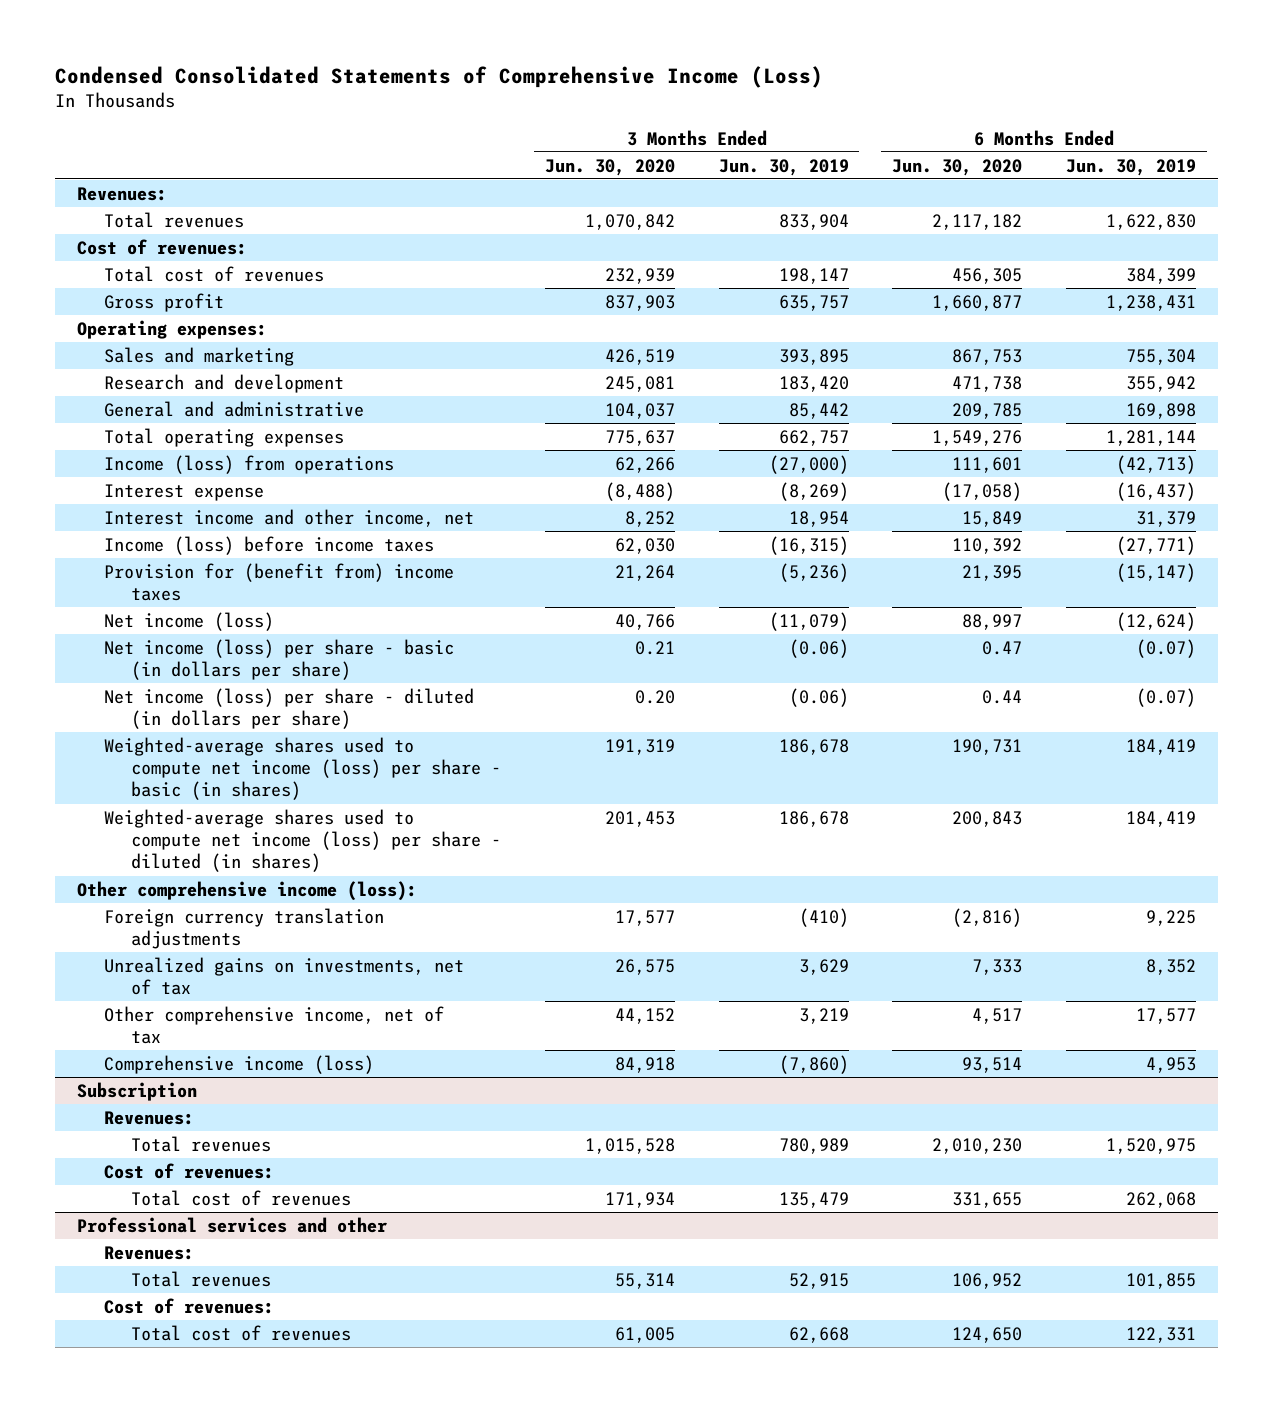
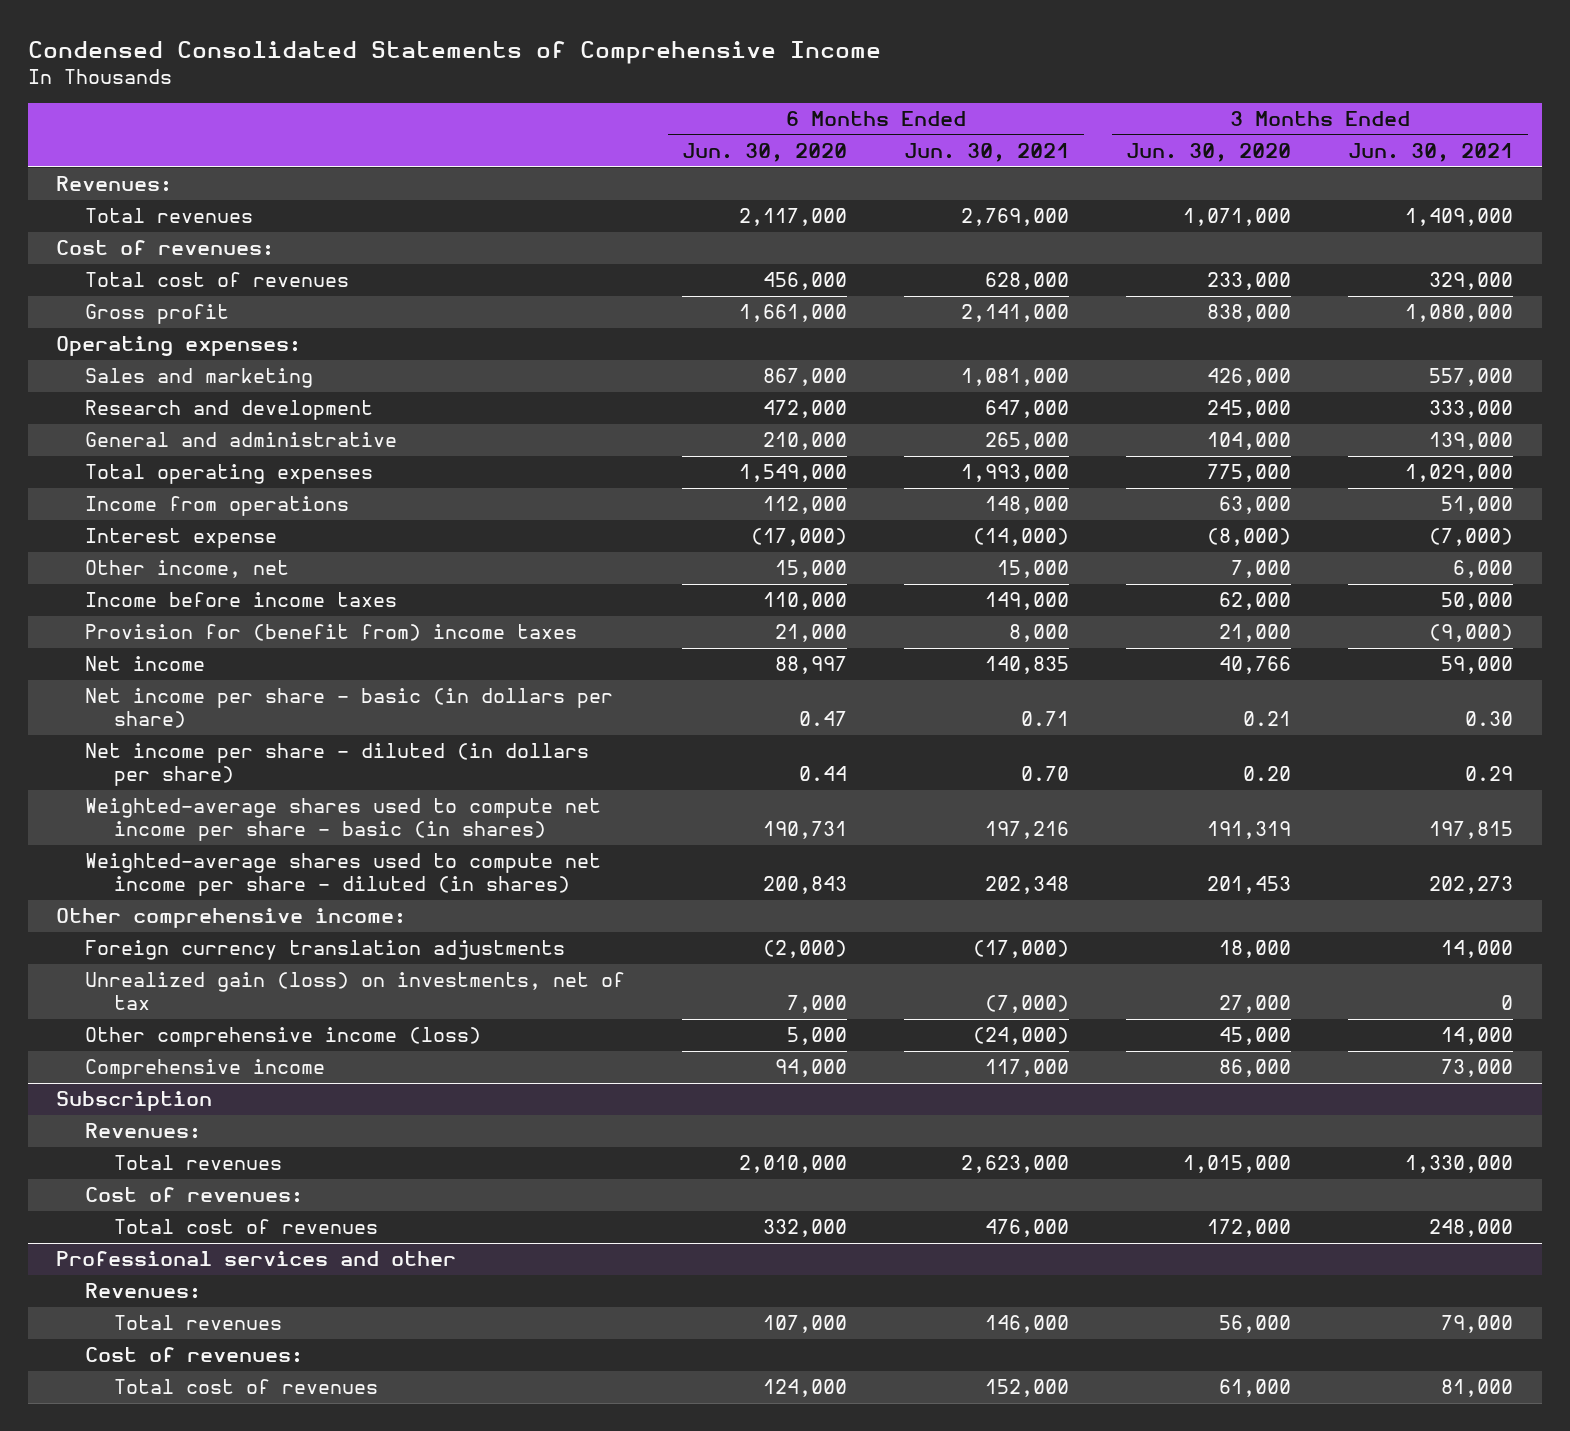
[54,65,823,88] Condensed Consolidated Statements of Comprehensive Income (Loss) -> [27,40,881,64] Condensed Consolidated Statements of Comprehensive Income
[718,158,849,176] Jun. 30, 2019 -> none
[1065,158,1196,176] Jun. 30, 2019 -> none
none -> [904,143,1070,163] Jun. 30, 2021
none -> [1348,143,1514,163] Jun. 30, 2021
[584,213,675,230] 1,070,842 -> [1183,208,1292,227] 1,071,000
[932,213,1023,230] 2,117,182 -> [739,208,848,227] 2,117,000
[604,267,675,284] 232,939 -> [1207,272,1292,291] 233,000
[952,267,1023,284] 456,305 -> [763,272,848,291] 456,000
[604,294,675,311] 837,903 -> [1207,304,1292,323] 838,000
[932,294,1023,311] 1,660,877 -> [739,304,848,323] 1,661,000
[604,348,675,365] 426,519 -> [1207,368,1292,387] 426,000
[952,348,1023,365] 867,753 -> [763,368,848,387] 867,000
[604,375,675,392] 245,081 -> [1207,400,1292,419] 245,000
[952,375,1023,392] 471,738 -> [763,400,848,419] 472,000
[604,402,675,419] 104,037 -> [1207,432,1292,451] 104,000
[952,402,1023,419] 209,785 -> [763,432,848,451] 210,000
[604,429,675,446] 775,637 -> [1207,464,1292,483] 775,000
[932,429,1023,446] 1,549,276 -> [739,464,848,483] 1,549,000
[103,454,394,474] Income (loss) from operations -> [85,496,350,517] Income from operations
[614,456,675,473] 62,266 -> [1219,496,1292,515] 63,000
[952,456,1023,473] 111,601 -> [763,496,848,515] 112,000
[604,481,675,501] (8,488) -> [1207,528,1292,547] (8,000)
[942,481,1023,501] (17,058) -> [751,528,848,547] (17,000)
[103,508,474,527] Interest income and other income, net -> [85,560,290,579] Other income, net
[624,510,675,527] 8,252 -> [1231,560,1292,579] 7,000
[962,510,1023,527] 15,849 -> [775,560,848,579] 15,000
[103,535,434,555] Income (loss) before income taxes -> [85,592,398,608] Income before income taxes
[614,537,675,554] 62,030 -> [1219,592,1292,611] 62,000
[952,537,1023,554] 110,392 -> [763,592,848,611] 110,000
[614,564,675,581] 21,264 -> [1219,624,1292,643] 21,000
[962,564,1023,581] 21,395 -> [775,624,848,643] 21,000
[103,611,274,631] Net income (loss) -> [85,656,206,672] Net income
[103,638,454,681] Net income (loss) per share - basic (in dollars per share) -> [85,688,614,729] Net income per share - basic (in dollars per share)
[103,687,474,730] Net income (loss) per share - diluted (in dollars per share) -> [85,743,590,787] Net income per share - diluted (in dollars per share)
[103,736,502,801] Weighted-average shares used to compute net income (loss) per share - basic (in shares) -> [85,798,602,842] Weighted-average shares used to compute net income per share - basic (in shares)
[103,808,502,873] Weighted-average shares used to compute net income (loss) per share - diluted (in shares) -> [85,853,602,897] Weighted-average shares used to compute net income per share - diluted (in shares)
[76,880,417,901] Other comprehensive income (loss): -> [56,908,407,929] Other comprehensive income:
[614,909,675,926] 17,577 -> [1219,940,1292,959] 18,000
[952,907,1023,927] (2,816) -> [763,940,848,959] (2,000)
[103,956,464,996] Unrealized gains on investments, net of tax -> [85,972,626,1011] Unrealized gain (loss) on investments, net of tax
[614,958,675,975] 26,575 -> [1219,995,1292,1014] 27,000
[972,958,1023,975] 7,333 -> [787,995,848,1014] 7,000
[103,1005,444,1045] Other comprehensive income, net of tax -> [85,1027,482,1048] Other comprehensive income (loss)
[614,1007,675,1024] 44,152 -> [1219,1027,1292,1046] 45,000
[972,1007,1023,1024] 4,517 -> [787,1027,848,1046] 5,000
[103,1054,374,1074] Comprehensive income (loss) -> [85,1059,326,1080] Comprehensive income
[614,1056,675,1073] 84,918 -> [1219,1059,1292,1078] 86,000
[962,1056,1023,1073] 93,514 -> [775,1059,848,1078] 94,000
[584,1137,675,1154] 1,015,528 -> [1183,1155,1292,1174] 1,015,000
[932,1137,1023,1154] 2,010,230 -> [739,1155,848,1174] 2,010,000
[604,1191,675,1208] 171,934 -> [1207,1219,1292,1238] 172,000
[952,1191,1023,1208] 331,655 -> [763,1219,848,1238] 332,000
[614,1272,675,1289] 55,314 -> [1219,1315,1292,1334] 56,000
[952,1272,1023,1289] 106,952 -> [763,1315,848,1334] 107,000
[614,1326,675,1343] 61,005 -> [1219,1379,1292,1398] 61,000
[952,1326,1023,1343] 124,650 -> [763,1379,848,1398] 124,000

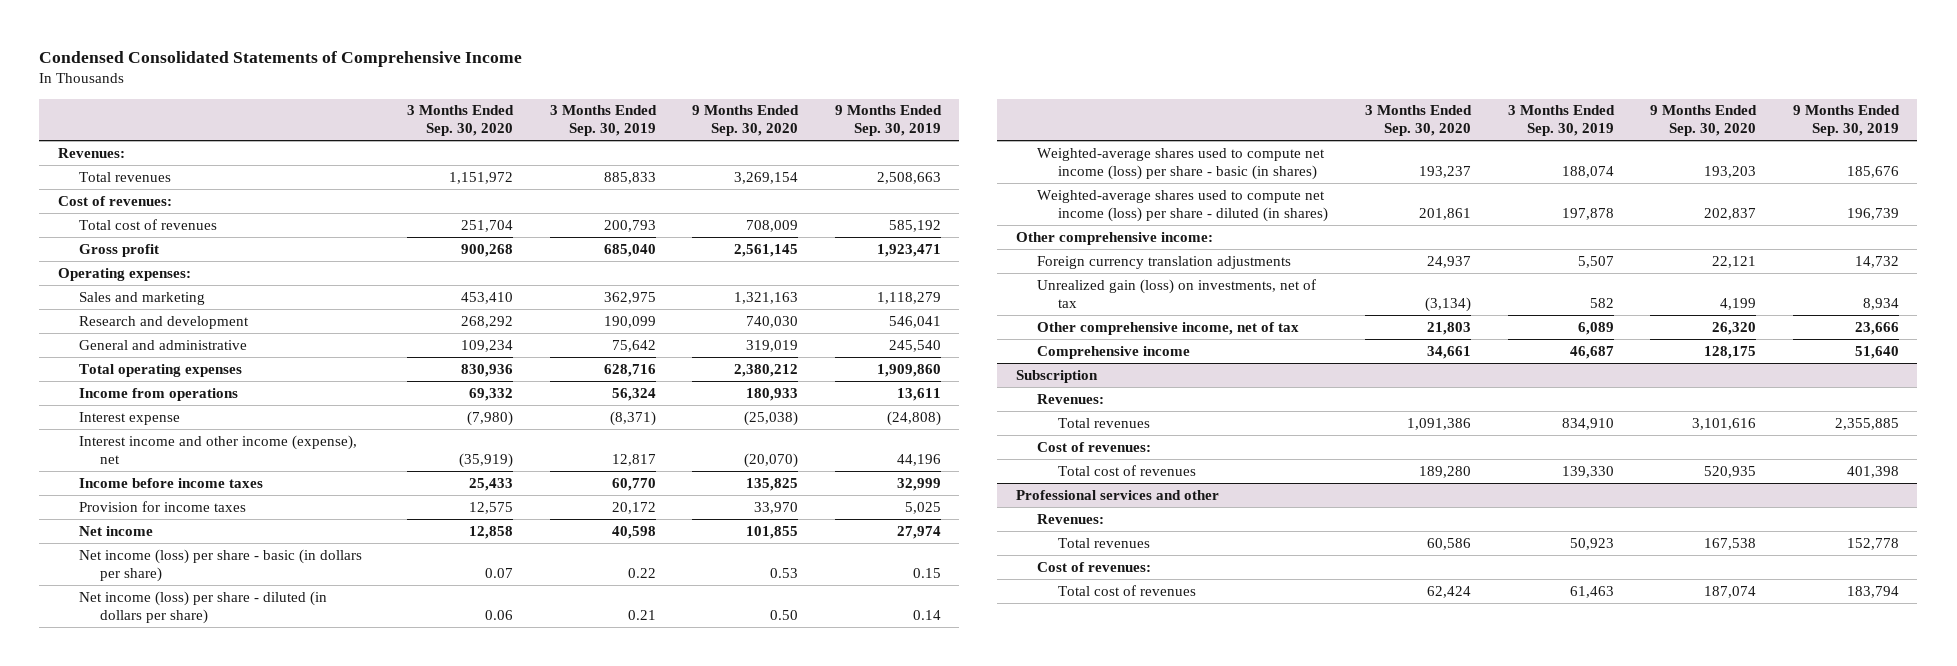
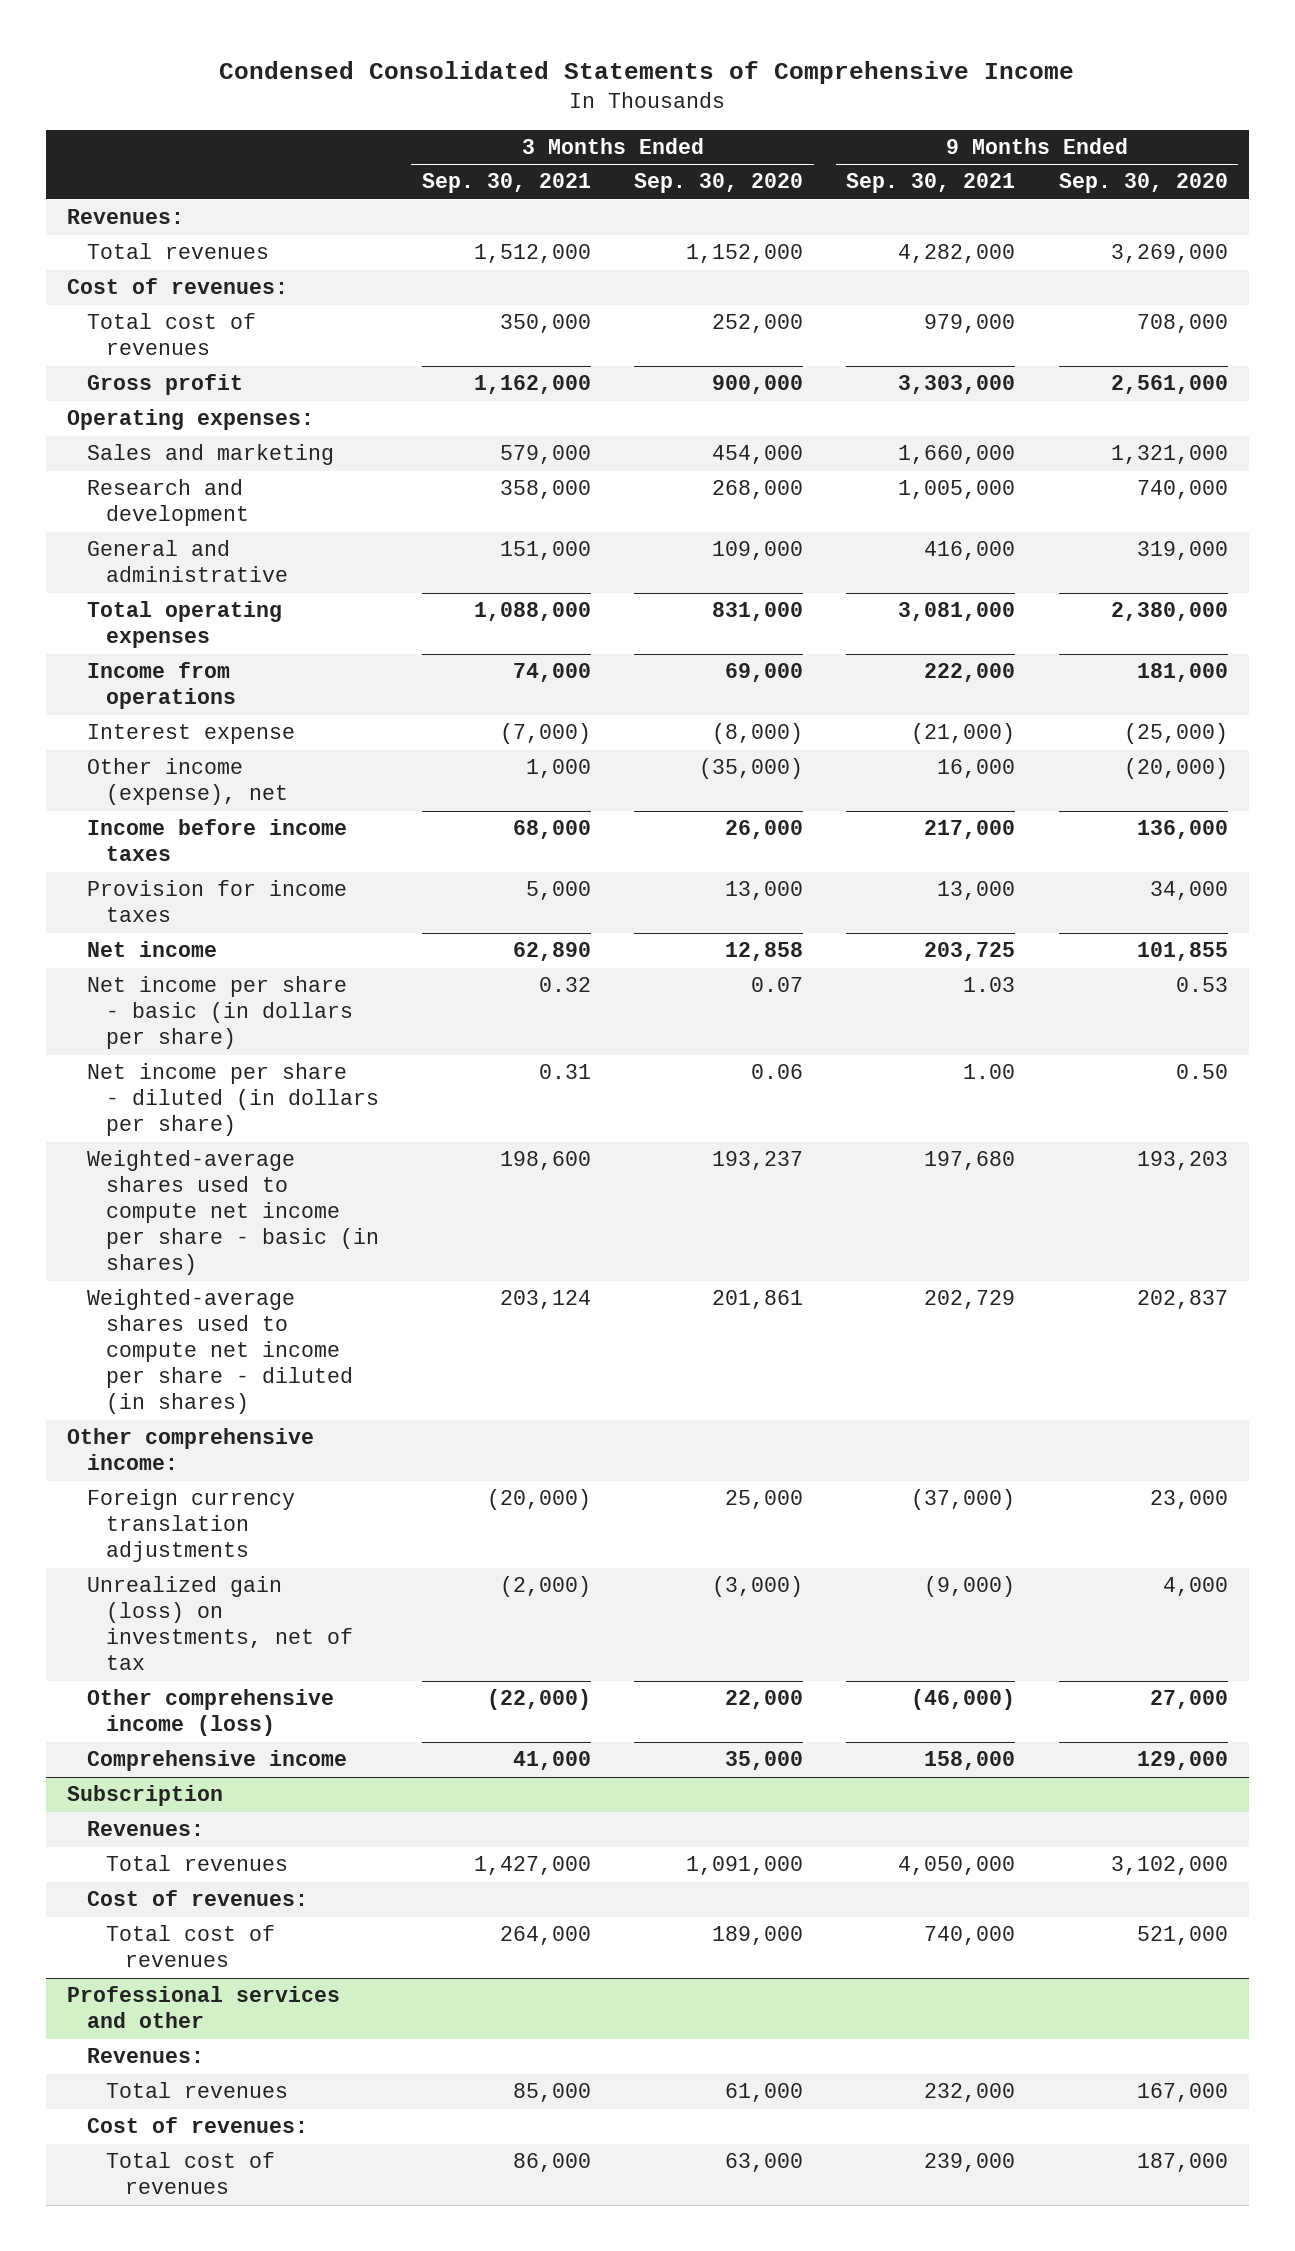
[549,105,657,137] 3 Months Ended Sep. 30, 2019 -> none
[835,105,943,137] 9 Months Ended Sep. 30, 2019 -> none
none -> [422,173,592,194] Sep. 30, 2021
none -> [846,173,1016,194] Sep. 30, 2021
[449,171,514,184] 1,151,972 -> [686,244,804,264] 1,152,000
[734,171,799,184] 3,269,154 -> [1110,244,1228,264] 3,269,000
[461,219,514,232] 251,704 -> [712,314,804,334] 252,000
[746,219,799,232] 708,009 -> [1136,314,1228,334] 708,000
[461,243,514,257] 900,268 -> [712,375,804,395] 900,000
[734,243,799,257] 2,561,145 -> [1110,375,1228,395] 2,561,000
[461,291,514,304] 453,410 -> [712,445,804,465] 454,000
[734,291,799,304] 1,321,163 -> [1110,445,1228,465] 1,321,000
[461,315,514,328] 268,292 -> [712,480,804,500] 268,000
[746,315,799,328] 740,030 -> [1136,480,1228,500] 740,000
[461,339,514,352] 109,234 -> [712,541,804,561] 109,000
[746,339,799,352] 319,019 -> [1136,541,1228,561] 319,000
[461,363,514,377] 830,936 -> [712,602,804,622] 831,000
[734,363,799,377] 2,380,212 -> [1110,602,1228,622] 2,380,000
[469,387,514,401] 69,332 -> [725,663,804,683] 69,000
[746,387,799,401] 180,933 -> [1136,663,1228,683] 181,000
[467,410,514,426] (7,980) -> [712,723,804,745] (8,000)
[744,410,799,426] (25,038) -> [1123,723,1228,745] (25,000)
[79,434,358,464] Interest income and other income (expense), net -> [86,758,289,806] Other income (expense), net
[459,452,514,468] (35,919) -> [699,758,804,780] (35,000)
[744,452,799,468] (20,070) -> [1123,758,1228,780] (20,000)
[469,477,514,491] 25,433 -> [725,820,804,840] 26,000
[746,477,799,491] 135,825 -> [1136,820,1228,840] 136,000
[469,501,514,514] 12,575 -> [725,881,804,901] 13,000
[754,501,799,514] 33,970 -> [1149,881,1228,901] 34,000
[79,548,363,582] Net income (loss) per share - basic (in dollars per share) -> [86,976,354,1050] Net income per share - basic (in dollars per share)
[79,590,328,624] Net income (loss) per share - diluted (in dollars per share) -> [86,1063,380,1137] Net income per share - diluted (in dollars per share)
[1037,147,1326,180] Weighted-average shares used to compute net income (loss) per share - basic (in shares) -> [86,1150,380,1276] Weighted-average shares used to compute net income per share - basic (in shares)
[1037,189,1329,222] Weighted-average shares used to compute net income (loss) per share - diluted (in shares) -> [86,1289,354,1415] Weighted-average shares used to compute net income per share - diluted (in shares)
[1427,255,1472,268] 24,937 -> [725,1490,804,1510] 25,000
[1712,255,1757,268] 22,121 -> [1149,1490,1228,1510] 23,000
[1425,296,1472,312] (3,134) -> [712,1576,804,1598] (3,000)
[1720,297,1757,310] 4,199 -> [1162,1577,1228,1597] 4,000
[1037,321,1300,335] Other comprehensive income, net of tax -> [86,1689,334,1737] Other comprehensive income (loss)
[1427,321,1472,335] 21,803 -> [725,1690,804,1710] 22,000
[1712,321,1757,335] 26,320 -> [1149,1690,1228,1710] 27,000
[1427,345,1472,359] 34,661 -> [725,1751,804,1771] 35,000
[1704,345,1757,359] 128,175 -> [1136,1751,1228,1771] 129,000
[1407,417,1472,430] 1,091,386 -> [686,1856,804,1876] 1,091,000
[1692,417,1757,430] 3,101,616 -> [1110,1856,1228,1876] 3,102,000
[1419,465,1472,478] 189,280 -> [712,1926,804,1946] 189,000
[1704,465,1757,478] 520,935 -> [1136,1926,1228,1946] 521,000
[1427,537,1472,550] 60,586 -> [725,2083,804,2103] 61,000
[1704,537,1757,550] 167,538 -> [1136,2083,1228,2103] 167,000
[1427,585,1472,598] 62,424 -> [725,2153,804,2173] 63,000
[1704,585,1757,598] 187,074 -> [1136,2153,1228,2173] 187,000

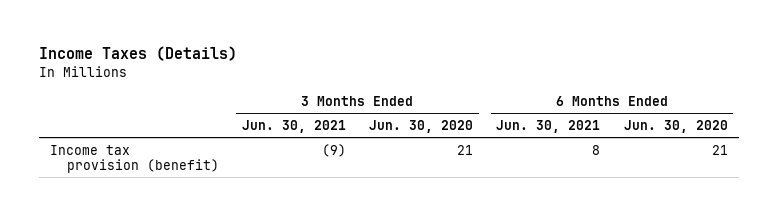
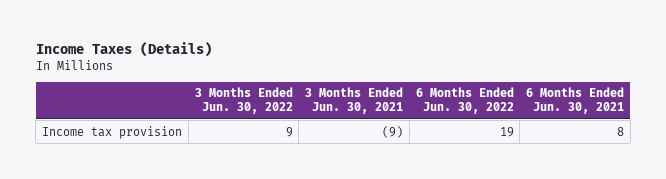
[369,120,474,134] Jun. 30, 2020 -> none
[623,120,728,134] Jun. 30, 2020 -> none
none -> [194,87,293,115] 3 Months Ended Jun. 30, 2022
none -> [415,87,514,115] 6 Months Ended Jun. 30, 2022
[50,144,219,173] Income tax provision (benefit) -> [42,125,183,139] Income tax provision

